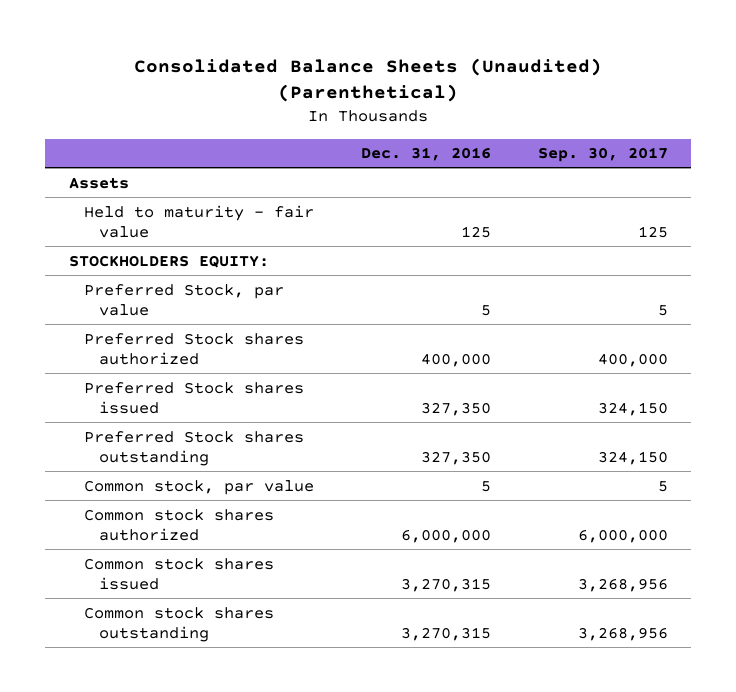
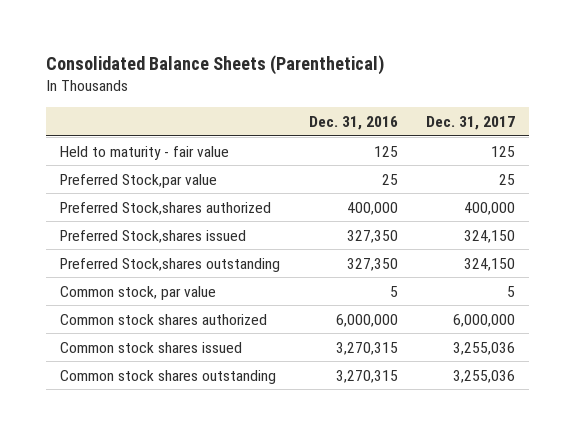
[134,57,603,103] Consolidated Balance Sheets (Unaudited) (Parenthetical) -> [45,55,384,76] Consolidated Balance Sheets (Parenthetical)
[537,147,668,163] Sep. 30, 2017 -> none
none -> [426,115,516,130] Dec. 31, 2017
[68,176,129,189] Assets -> none
[68,254,269,268] STOCKHOLDERS EQUITY: -> none
[83,283,284,317] Preferred Stock, par value -> [60,173,218,188] Preferred Stock,par value
[480,305,491,317] 5 -> [381,173,398,185] 25
[83,332,304,366] Preferred Stock shares authorized -> [60,201,272,215] Preferred Stock,shares authorized
[83,381,304,415] Preferred Stock shares issued -> [60,229,247,243] Preferred Stock,shares issued
[83,430,304,467] Preferred Stock shares outstanding -> [60,257,281,272] Preferred Stock,shares outstanding

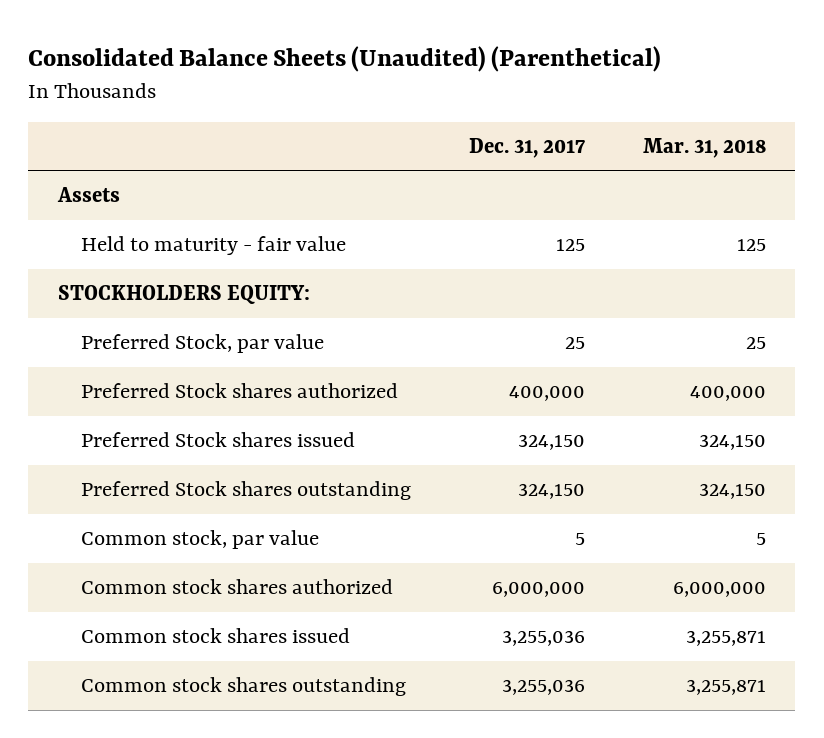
[45,55,384,76] Consolidated Balance Sheets (Parenthetical) -> [28,45,662,72] Consolidated Balance Sheets (Unaudited) (Parenthetical)
[308,115,398,130] Dec. 31, 2016 -> none
none -> [643,137,767,158] Mar. 31, 2018
none -> [56,187,120,203] Assets
none -> [57,285,310,305] STOCKHOLDERS EQUITY:
[60,173,218,188] Preferred Stock,par value -> [81,334,325,354] Preferred Stock, par value
[60,201,272,215] Preferred Stock,shares authorized -> [81,383,399,399] Preferred Stock shares authorized
[60,229,247,243] Preferred Stock,shares issued -> [81,432,356,448] Preferred Stock shares issued
[60,257,281,272] Preferred Stock,shares outstanding -> [81,481,412,501] Preferred Stock shares outstanding

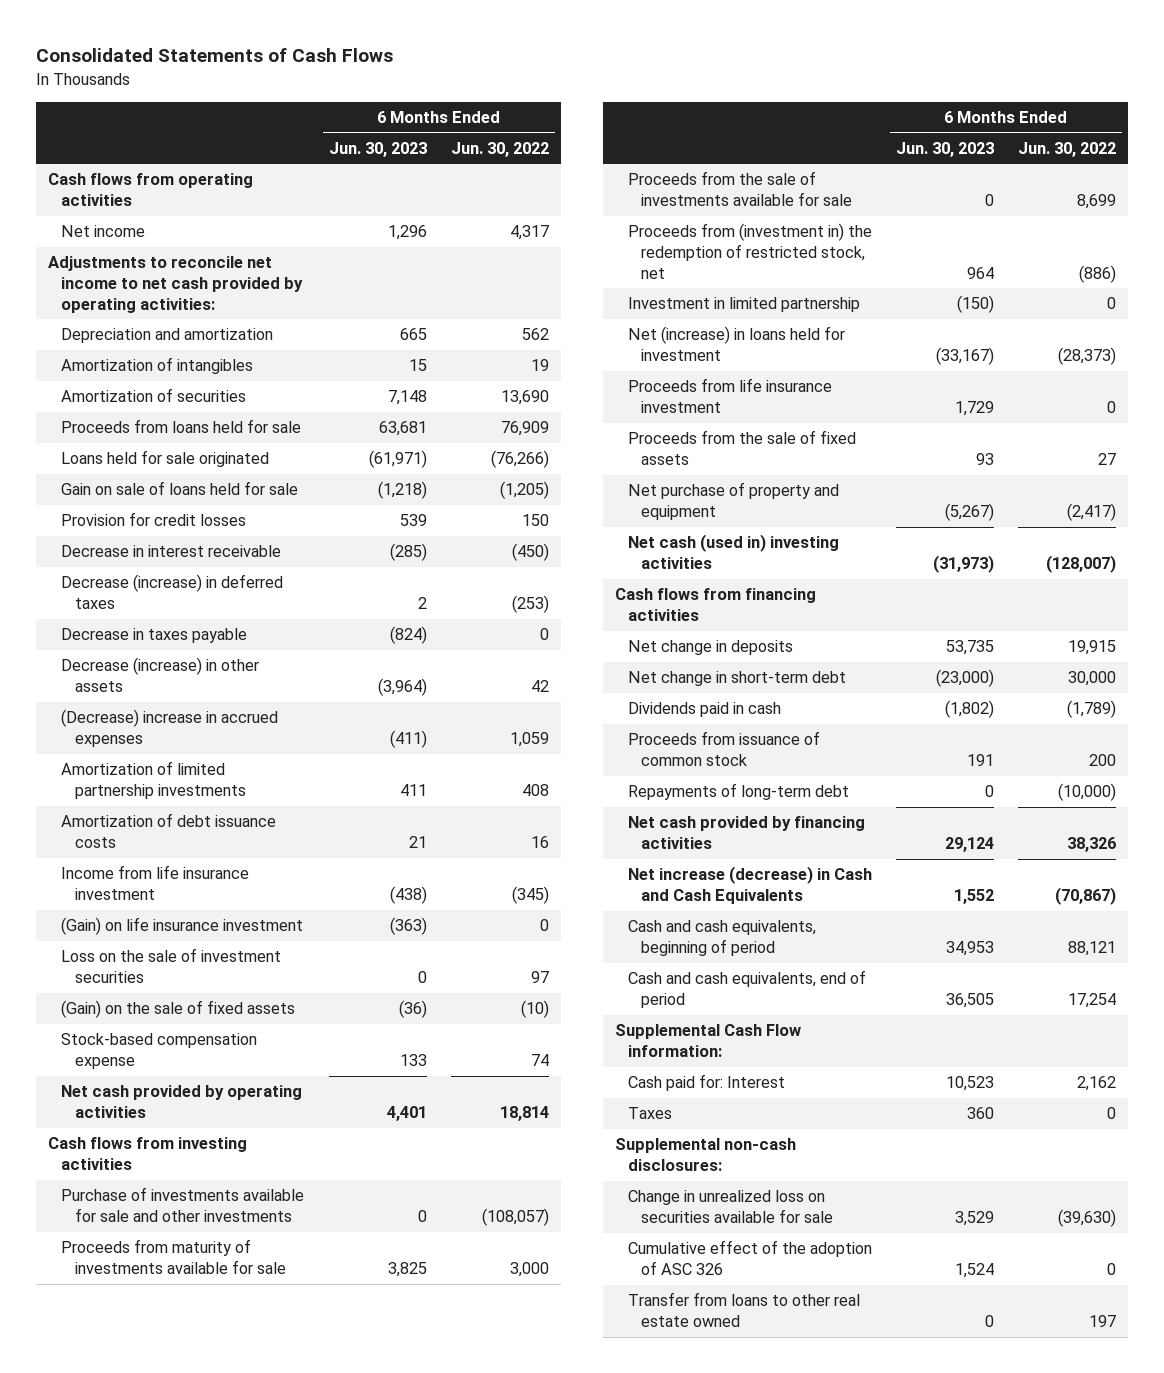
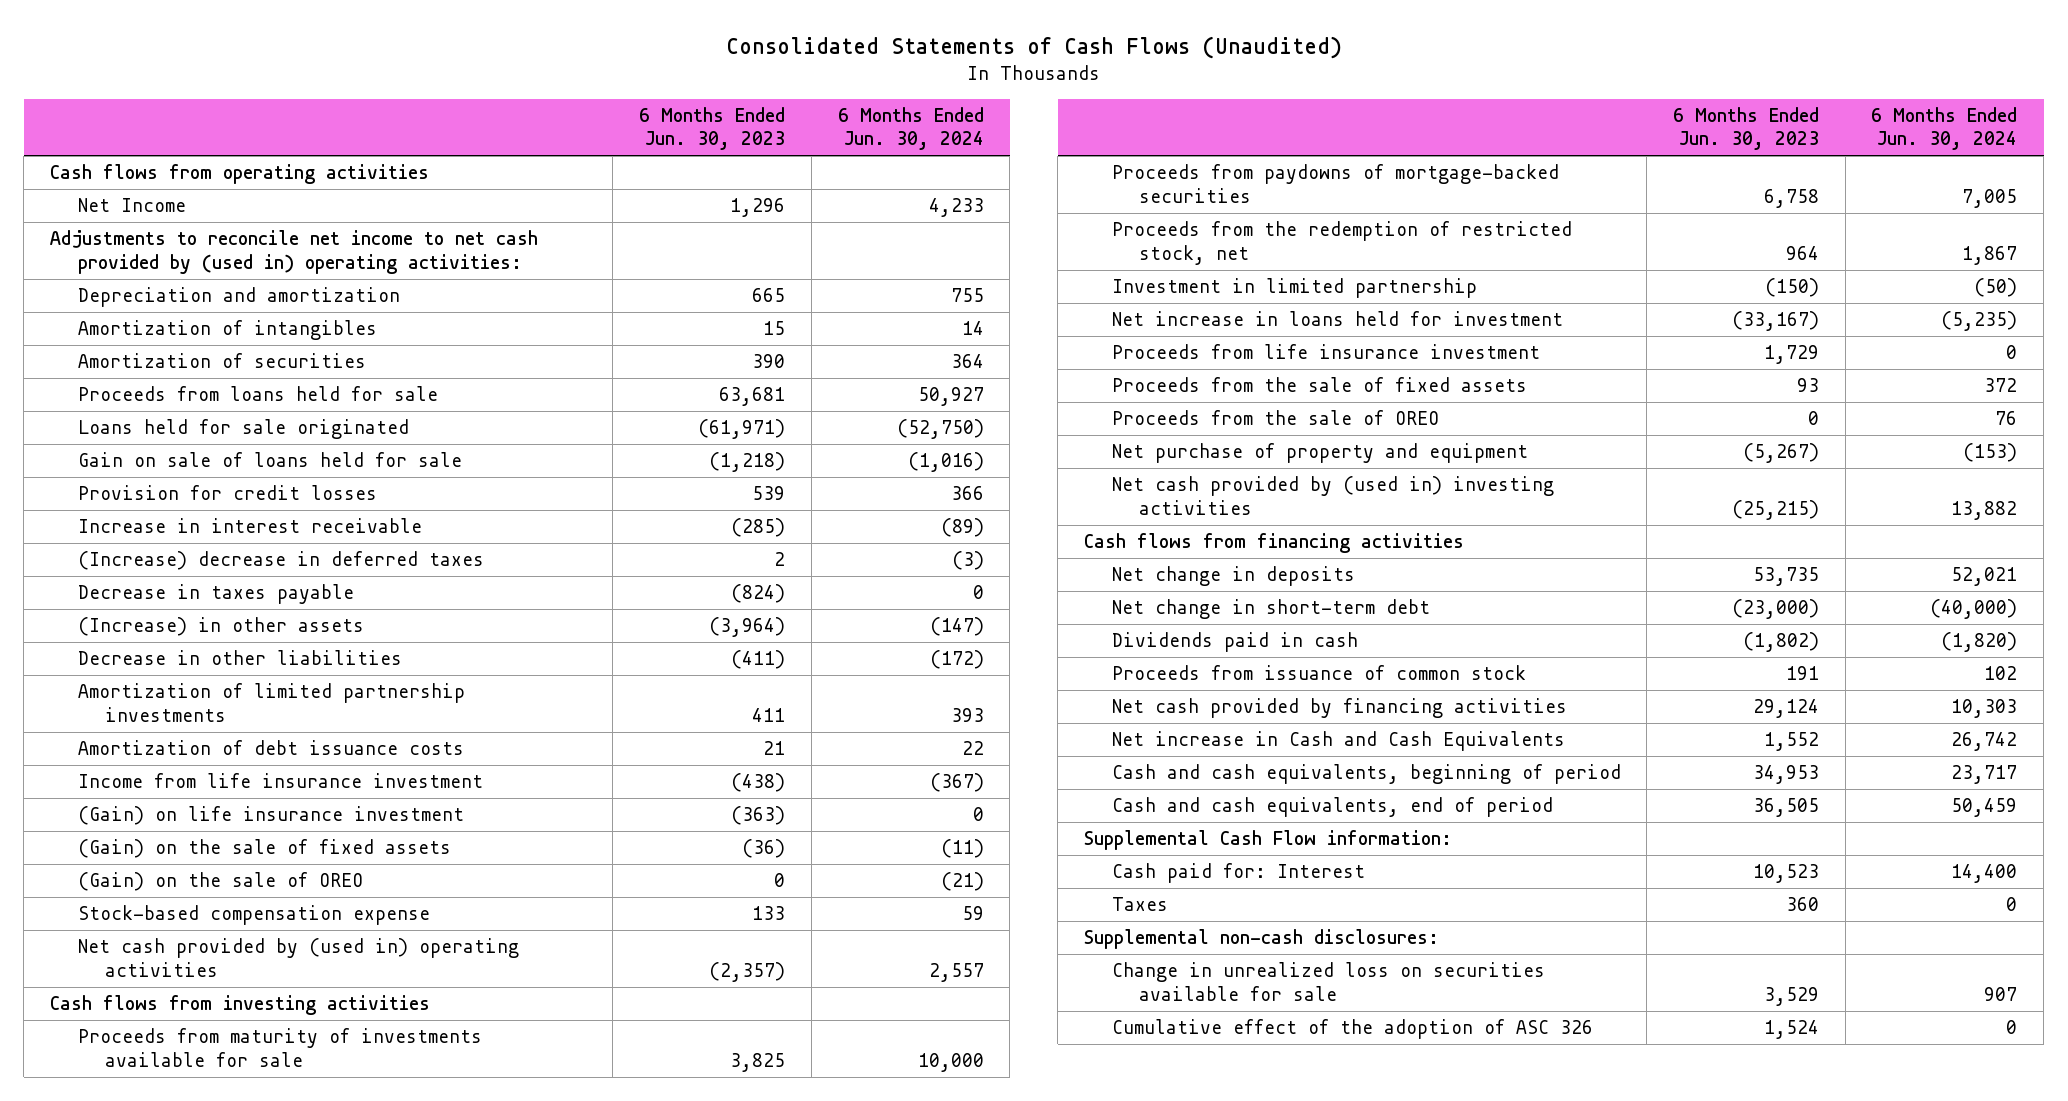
[36,48,394,63] Consolidated Statements of Cash Flows -> [725,35,1342,59] Consolidated Statements of Cash Flows (Unaudited)
[451,141,550,157] Jun. 30, 2022 -> none
none -> [837,106,984,151] 6 Months Ended Jun. 30, 2024
[61,225,146,238] Net income -> [77,198,186,213] Net Income
[48,256,304,313] Adjustments to reconcile net income to net cash provided by operating activities: -> [50,230,539,274] Adjustments to reconcile net income to net cash provided by (used in) operating activities:
[388,390,428,406] 7,148 -> [752,354,786,369] 390
[61,545,282,558] Decrease in interest receivable -> [77,518,422,534] Increase in interest receivable
[61,574,284,610] Decrease (increase) in deferred taxes -> [77,551,484,571] (Increase) decrease in deferred taxes
[61,657,260,693] Decrease (increase) in other assets -> [77,617,364,637] (Increase) in other assets
[61,709,279,748] (Decrease) increase in accrued expenses -> [77,650,402,666] Decrease in other liabilities
[61,948,282,984] Loss on the sale of investment securities -> none
none -> [77,872,363,892] (Gain) on the sale of OREO
[61,1085,303,1119] Net cash provided by operating activities -> [77,938,519,977] Net cash provided by (used in) operating activities
[387,1106,428,1122] 4,401 -> [709,961,786,982] (2,357)
[61,1187,305,1223] Purchase of investments available for sale and other investments -> none
[628,171,853,207] Proceeds from the sale of investments available for sale -> none
none -> [1111,164,1559,203] Proceeds from paydowns of mortgage-backed securities
[628,223,873,279] Proceeds from (investment in) the redemption of restricted stock, net -> [1111,221,1572,265] Proceeds from the redemption of restricted stock, net
[628,326,846,362] Net (increase) in loans held for investment -> [1111,311,1563,327] Net increase in loans held for investment
none -> [1111,410,1439,426] Proceeds from the sale of OREO
[628,534,840,570] Net cash (used in) investing activities -> [1111,476,1554,515] Net cash provided by (used in) investing activities
[932,555,994,574] (31,973) -> [1731,499,1819,520] (25,215)
[628,783,850,801] Repayments of long-term debt -> none
[628,866,873,905] Net increase (decrease) in Cash and Cash Equivalents -> [1111,731,1565,752] Net increase in Cash and Cash Equivalents
[628,1292,861,1328] Transfer from loans to other real estate owned -> none

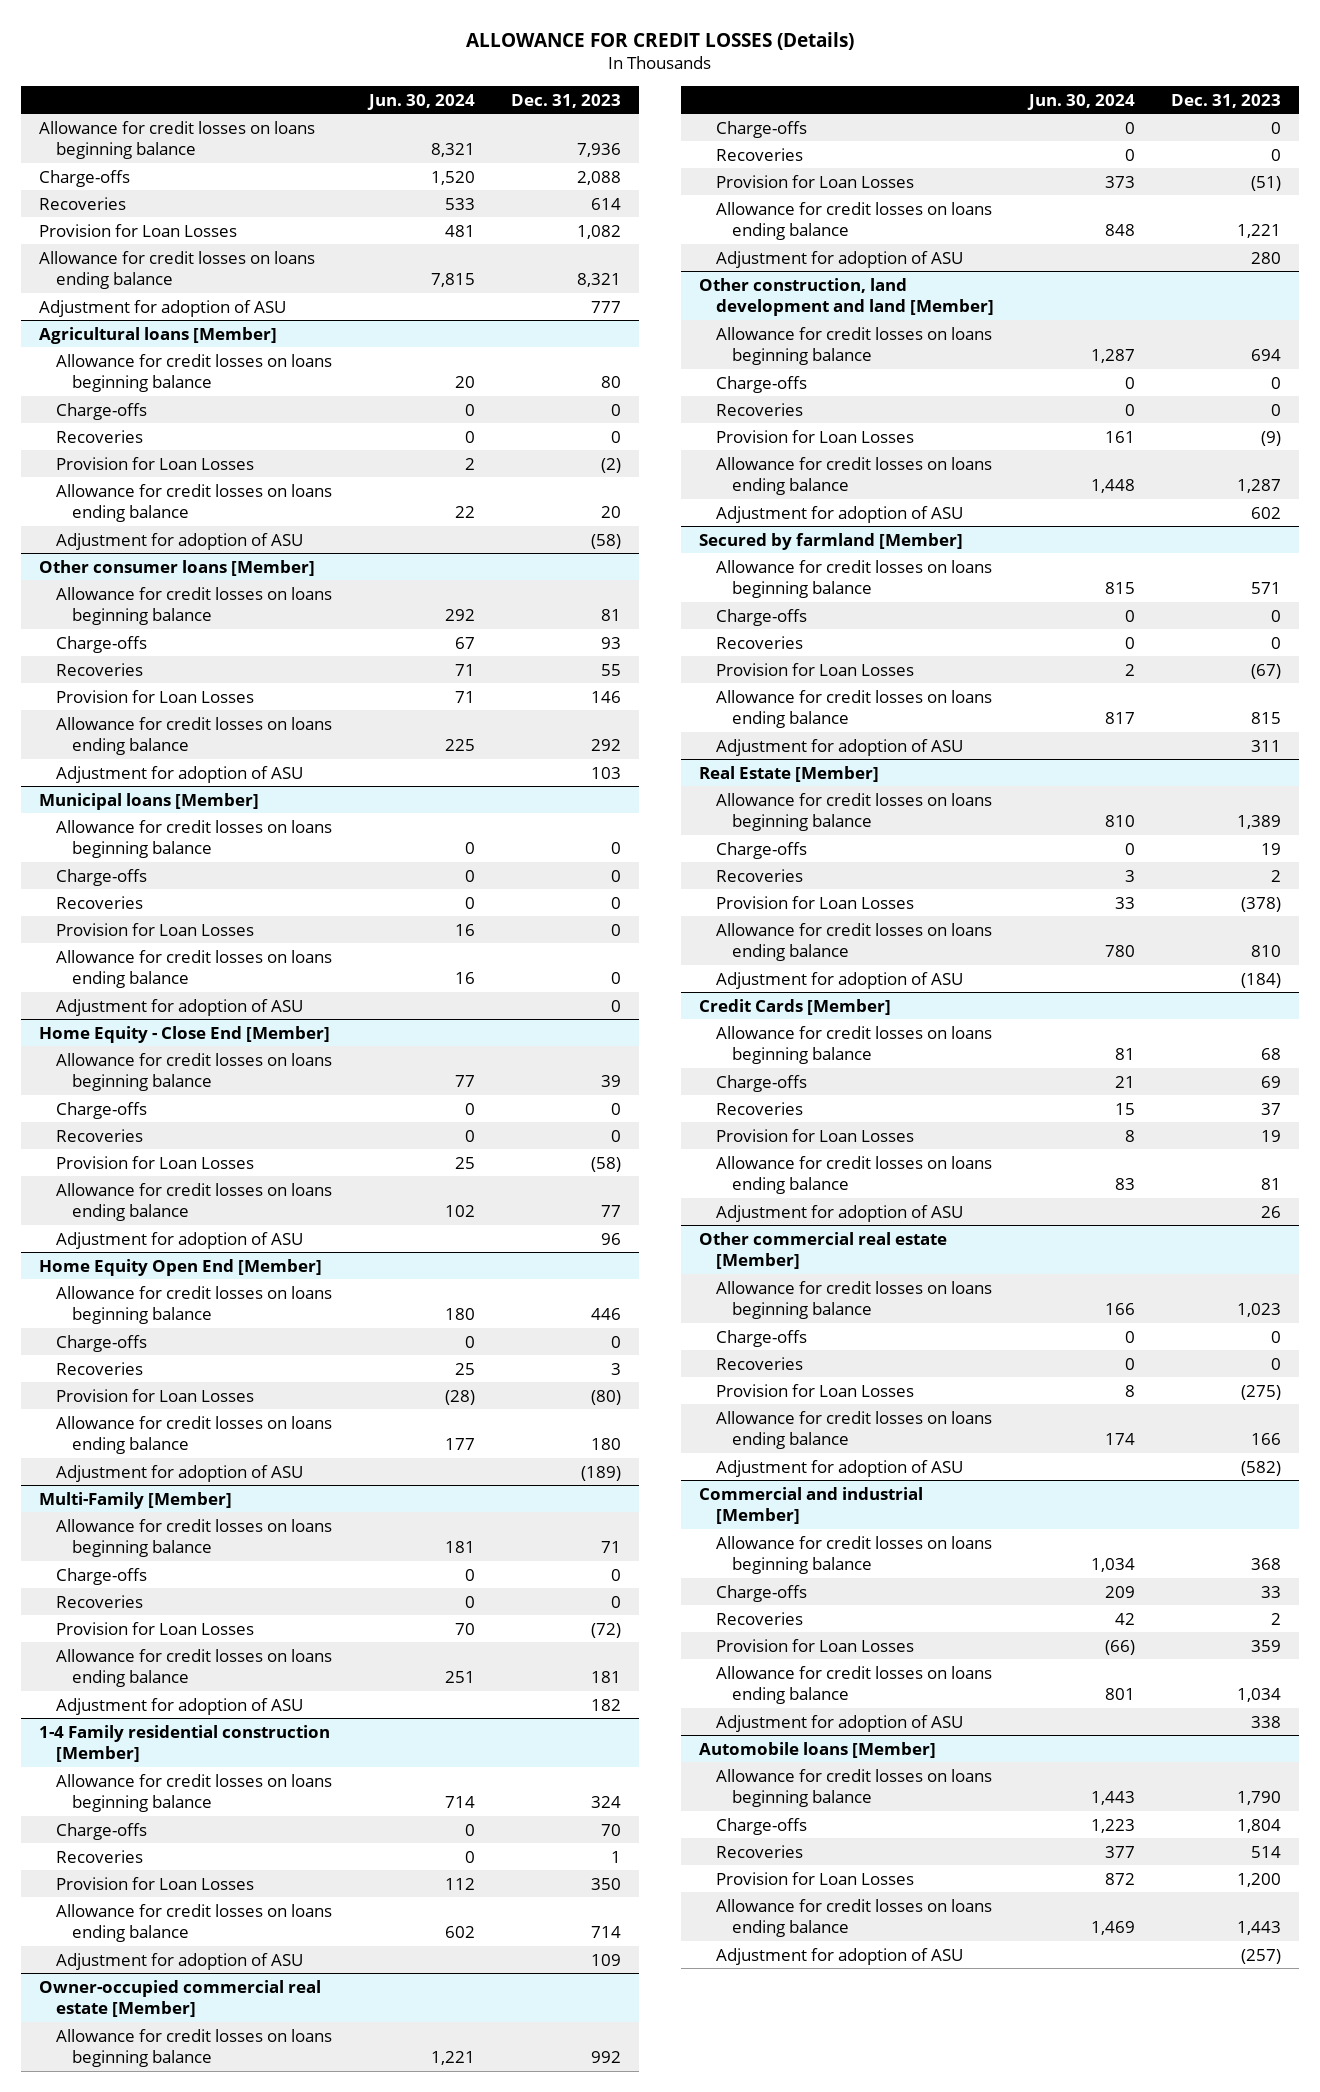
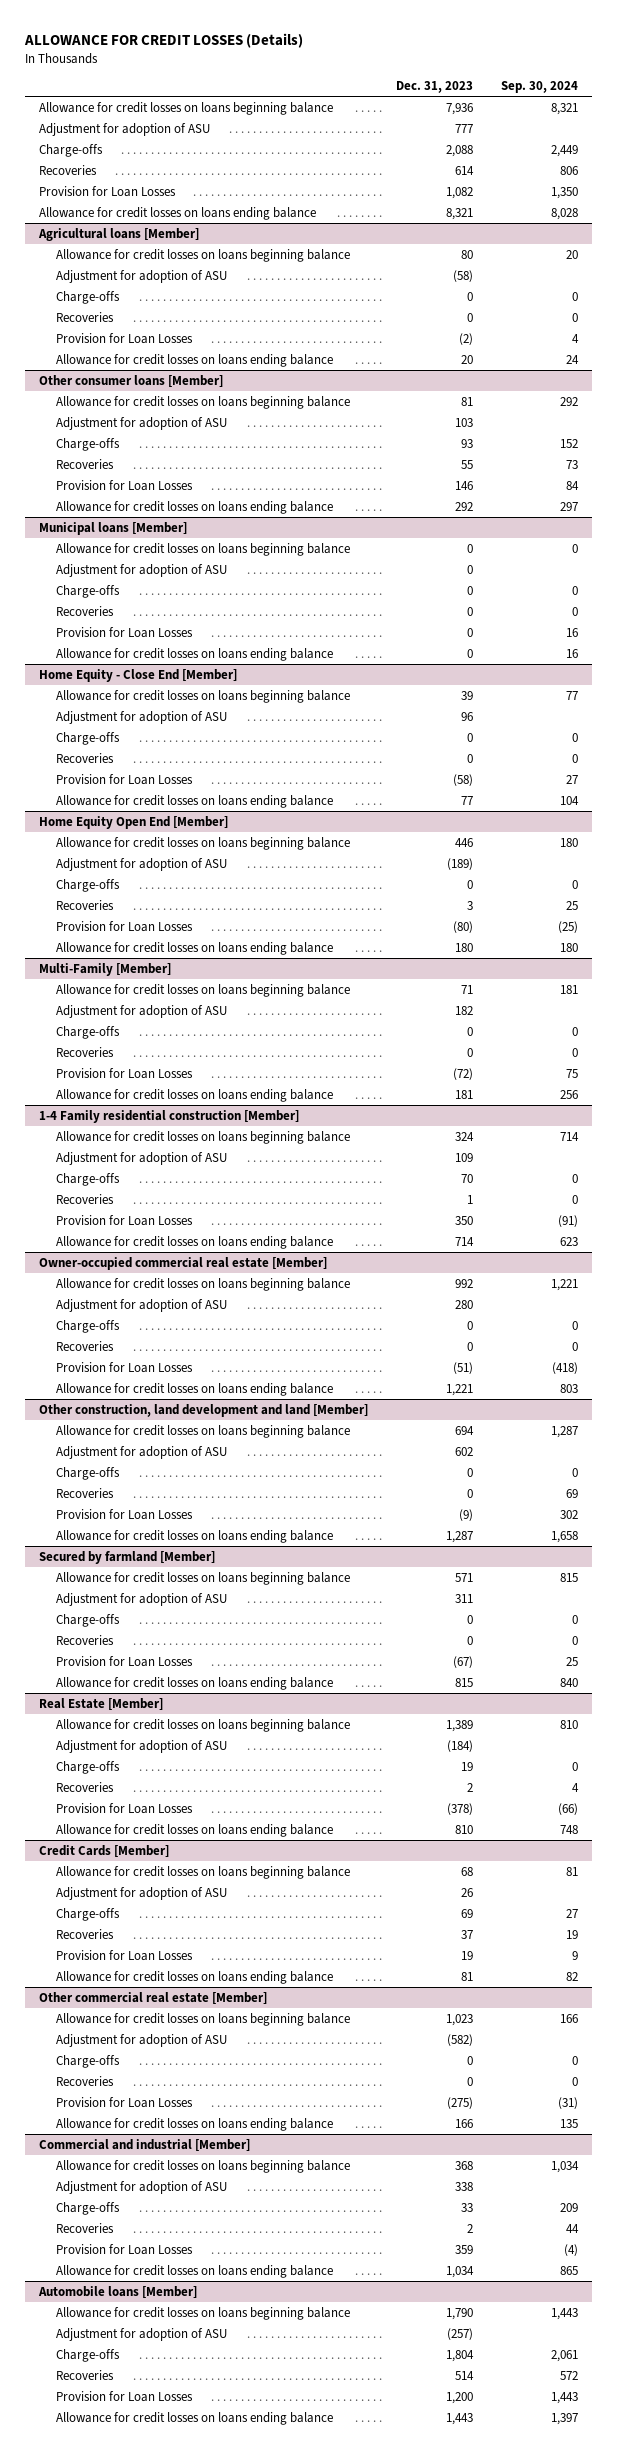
[367,93,476,110] Jun. 30, 2024 -> none
none -> [501,81,579,94] Sep. 30, 2024
[38,299,286,317] Adjustment for adoption of ASU -> [38,122,210,136] Adjustment for adoption of ASU
[55,532,303,550] Adjustment for adoption of ASU -> [56,269,228,283] Adjustment for adoption of ASU
[55,765,303,783] Adjustment for adoption of ASU -> [56,416,228,430] Adjustment for adoption of ASU
[55,998,303,1016] Adjustment for adoption of ASU -> [56,563,228,577] Adjustment for adoption of ASU
[55,1231,303,1249] Adjustment for adoption of ASU -> [56,710,228,724] Adjustment for adoption of ASU
[55,1464,303,1482] Adjustment for adoption of ASU -> [56,857,228,871] Adjustment for adoption of ASU
[55,1697,303,1715] Adjustment for adoption of ASU -> [56,1004,228,1018] Adjustment for adoption of ASU
[55,1952,303,1970] Adjustment for adoption of ASU -> [56,1151,228,1165] Adjustment for adoption of ASU
[715,250,963,268] Adjustment for adoption of ASU -> [56,1298,228,1312] Adjustment for adoption of ASU
[715,505,963,523] Adjustment for adoption of ASU -> [56,1445,228,1459] Adjustment for adoption of ASU
[715,738,963,756] Adjustment for adoption of ASU -> [56,1592,228,1606] Adjustment for adoption of ASU
[715,971,963,989] Adjustment for adoption of ASU -> [56,1739,228,1753] Adjustment for adoption of ASU
[715,1204,963,1222] Adjustment for adoption of ASU -> [56,1886,228,1900] Adjustment for adoption of ASU
[715,1459,963,1477] Adjustment for adoption of ASU -> [56,2033,228,2047] Adjustment for adoption of ASU
[715,1714,963,1732] Adjustment for adoption of ASU -> [56,2180,228,2194] Adjustment for adoption of ASU
[715,1947,963,1965] Adjustment for adoption of ASU -> [56,2327,228,2341] Adjustment for adoption of ASU

